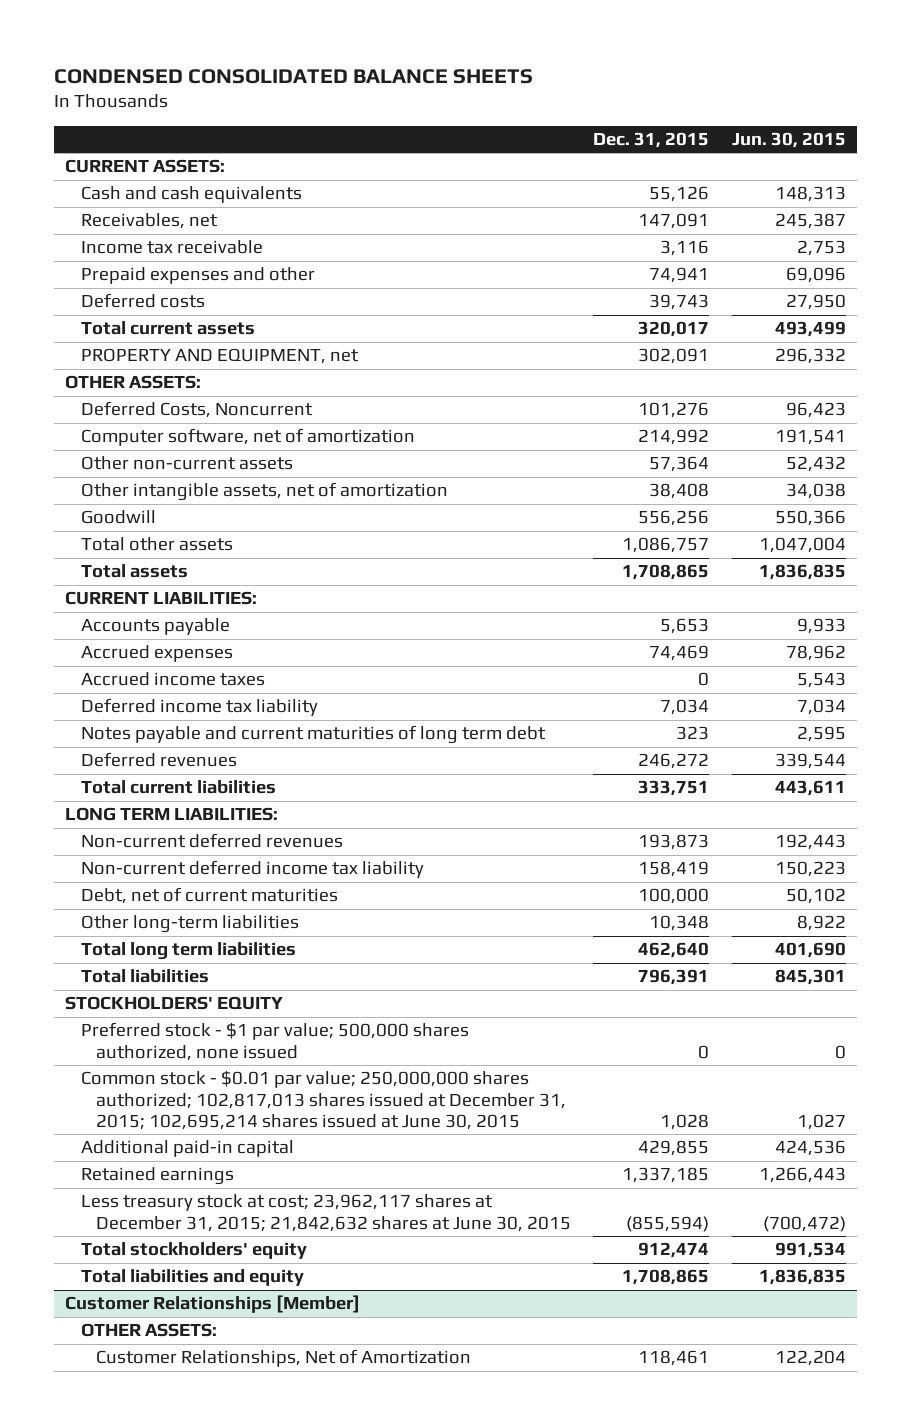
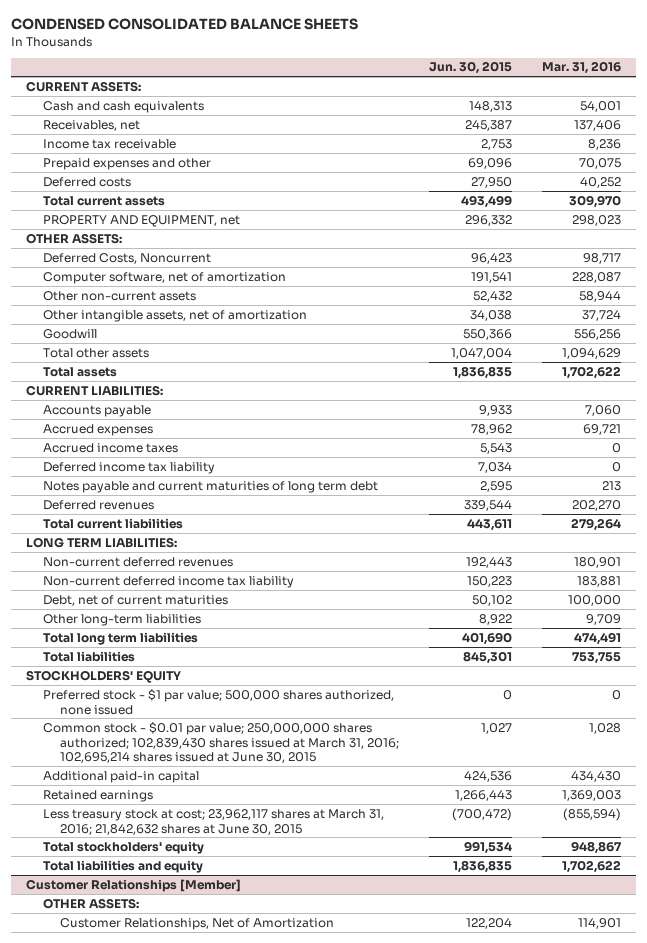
[593,132,710,149] Dec. 31, 2015 -> none
none -> [542,61,622,75] Mar. 31, 2016
[80,1070,566,1130] Common stock - $0.01 par value; 250,000,000 shares authorized; 102,817,013 shares issued at December 31, 2015; 102,695,214 shares issued at June 30, 2015 -> [43,721,400,764] Common stock - $0.01 par value; 250,000,000 shares authorized; 102,839,430 shares issued at March 31, 2016; 102,695,214 shares issued at June 30, 2015
[80,1194,571,1232] Less treasury stock at cost; 23,962,117 shares at December 31, 2015; 21,842,632 shares at June 30, 2015 -> [43,808,385,835] Less treasury stock at cost; 23,962,117 shares at March 31, 2016; 21,842,632 shares at June 30, 2015

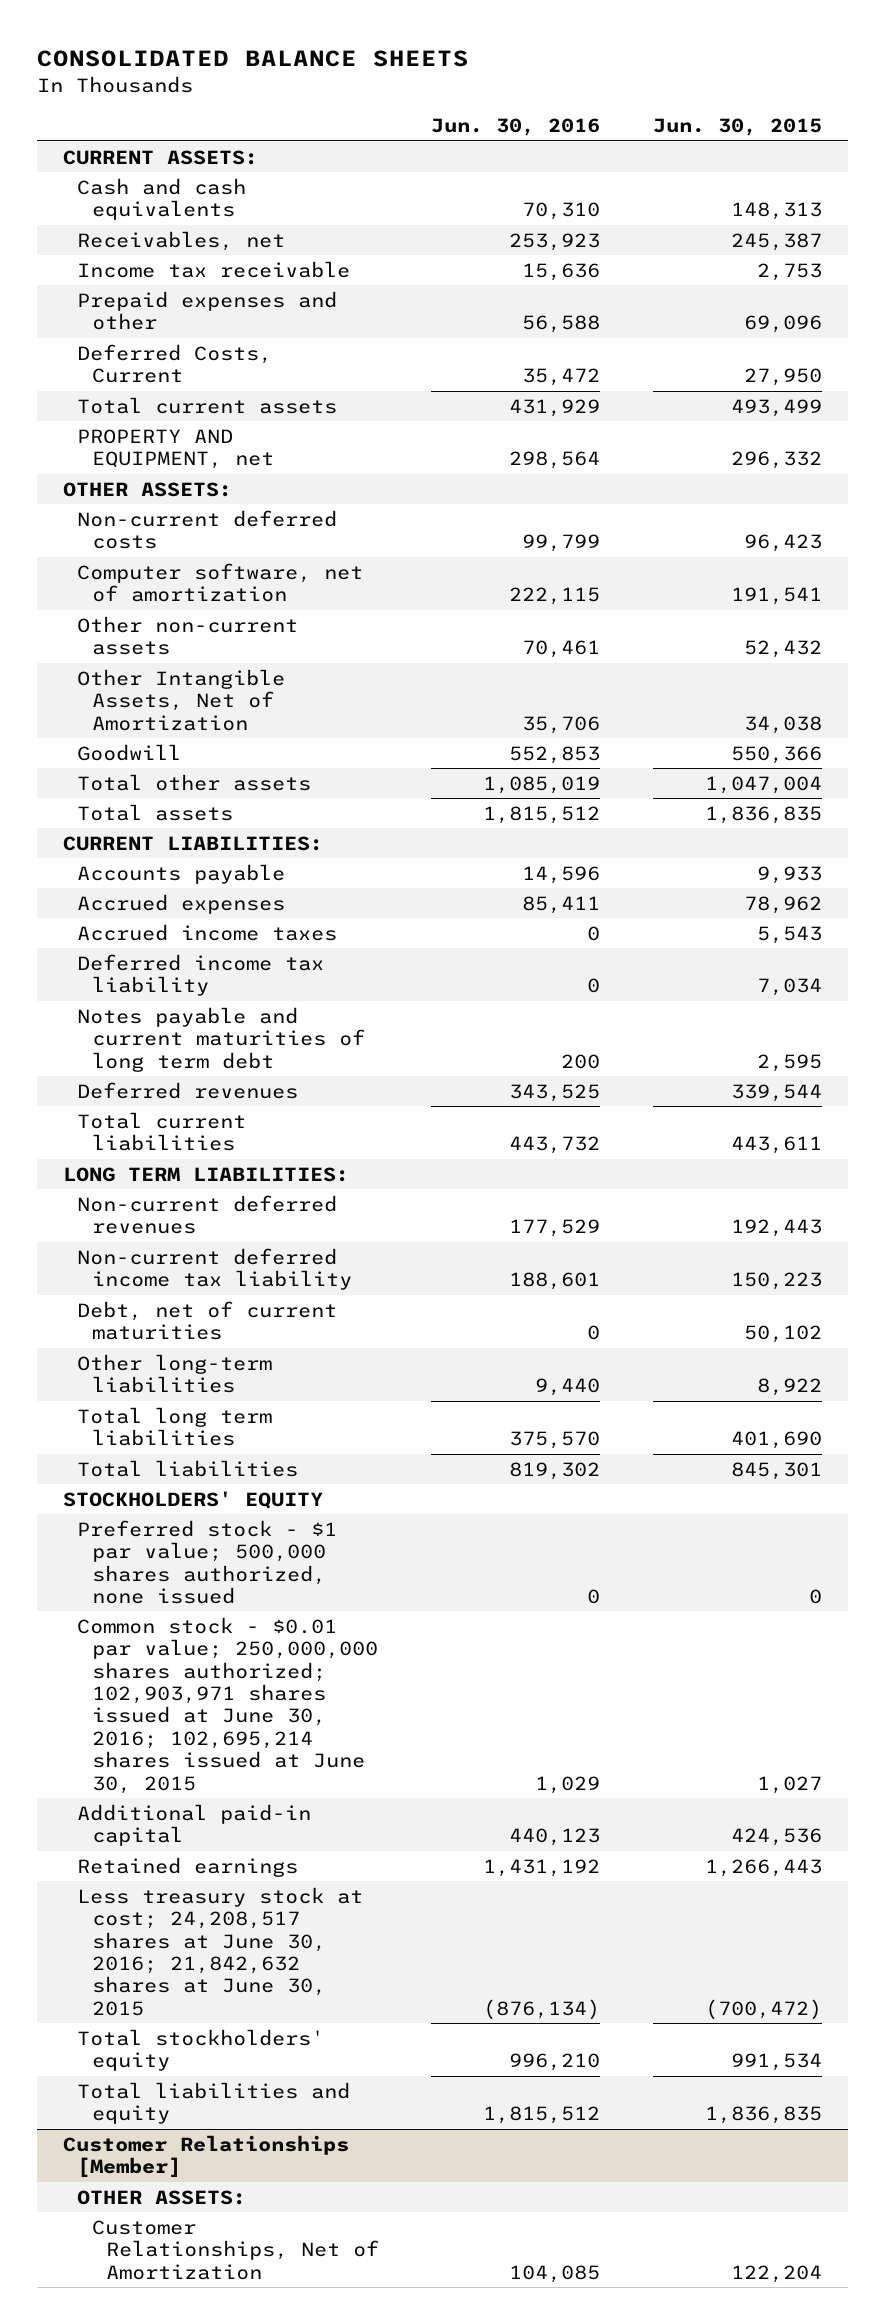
[10,18,358,31] CONDENSED CONSOLIDATED BALANCE SHEETS -> [36,50,469,68] CONSOLIDATED BALANCE SHEETS
[542,61,622,75] Mar. 31, 2016 -> none
none -> [431,118,601,137] Jun. 30, 2016
[43,176,132,187] Deferred costs -> [77,343,273,384] Deferred Costs, Current
[43,252,212,264] Deferred Costs, Noncurrent -> [77,509,338,550] Non-current deferred costs
[43,309,308,322] Other intangible assets, net of amortization -> [77,668,286,731] Other Intangible Assets, Net of Amortization
[43,721,400,764] Common stock - $0.01 par value; 250,000,000 shares authorized; 102,839,430 shares issued at March 31, 2016; 102,695,214 shares issued at June 30, 2015 -> [77,1616,378,1794] Common stock - $0.01 par value; 250,000,000 shares authorized; 102,903,971 shares issued at June 30, 2016; 102,695,214 shares issued at June 30, 2015
[43,808,385,835] Less treasury stock at cost; 23,962,117 shares at March 31, 2016; 21,842,632 shares at June 30, 2015 -> [77,1886,364,2016] Less treasury stock at cost; 24,208,517 shares at June 30, 2016; 21,842,632 shares at June 30, 2015

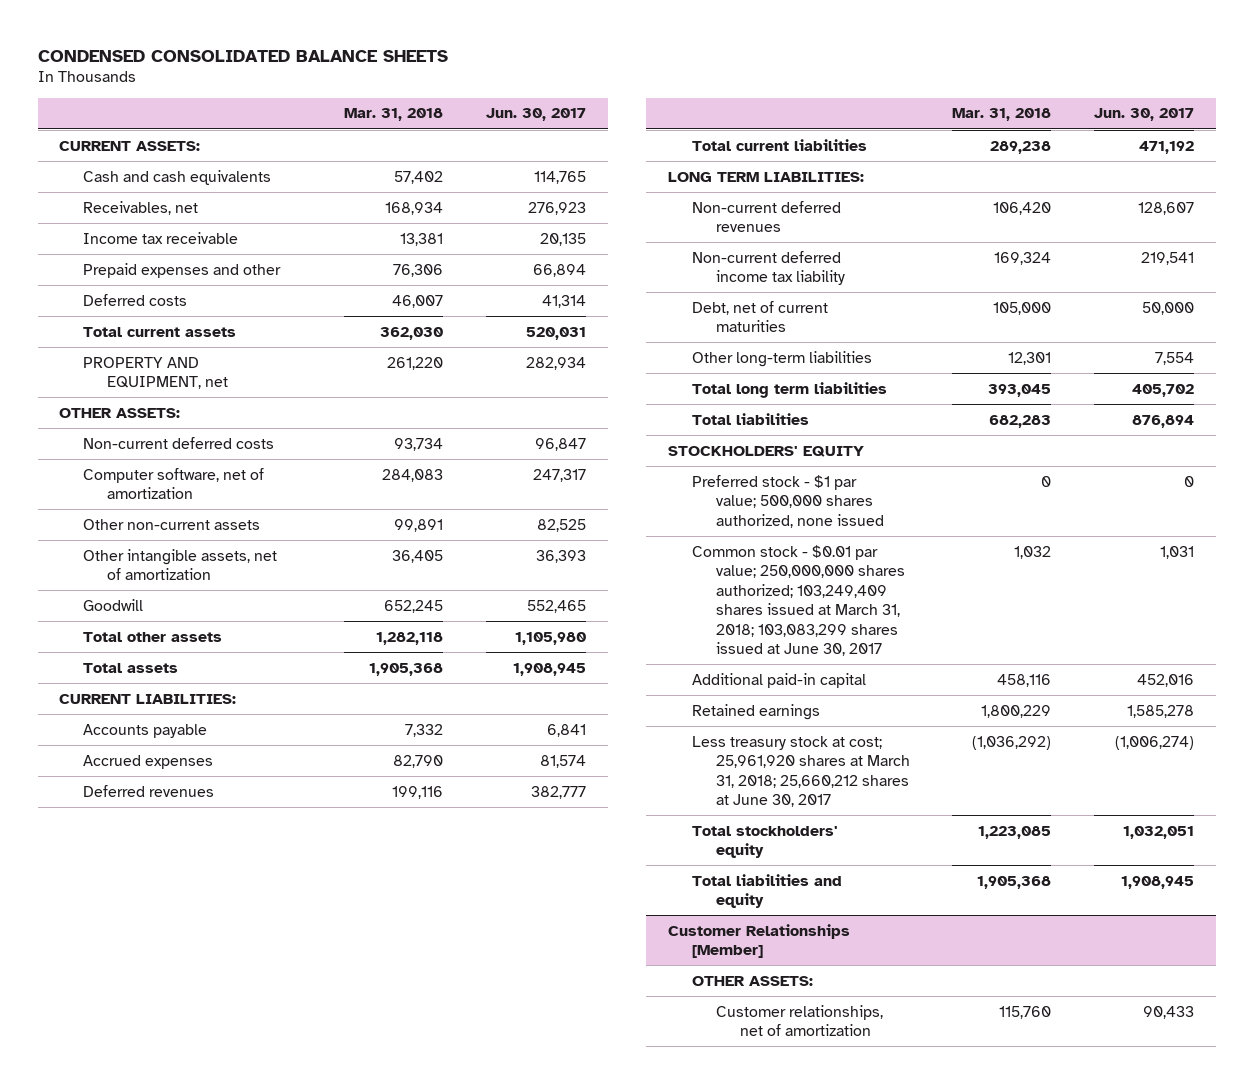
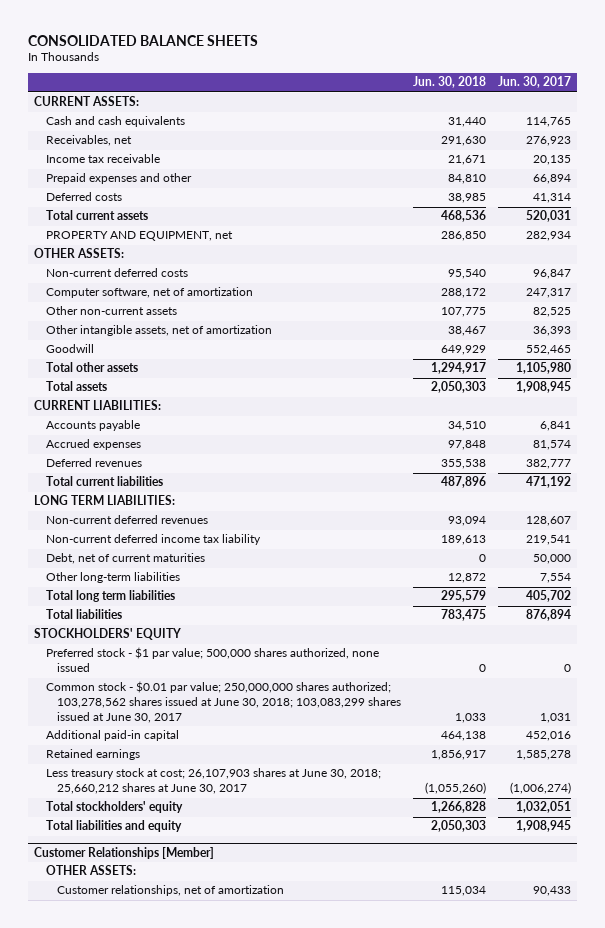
[37,49,448,62] CONDENSED CONSOLIDATED BALANCE SHEETS -> [27,34,258,46] CONSOLIDATED BALANCE SHEETS
[344,108,444,122] Mar. 31, 2018 -> none
none -> [413,76,487,89] Jun. 30, 2018
[691,544,905,656] Common stock - $0.01 par value; 250,000,000 shares authorized; 103,249,409 shares issued at March 31, 2018; 103,083,299 shares issued at June 30, 2017 -> [45,681,402,724] Common stock - $0.01 par value; 250,000,000 shares authorized; 103,278,562 shares issued at June 30, 2018; 103,083,299 shares issued at June 30, 2017
[691,735,910,808] Less treasury stock at cost; 25,961,920 shares at March 31, 2018; 25,660,212 shares at June 30, 2017 -> [45,768,381,795] Less treasury stock at cost; 26,107,903 shares at June 30, 2018; 25,660,212 shares at June 30, 2017

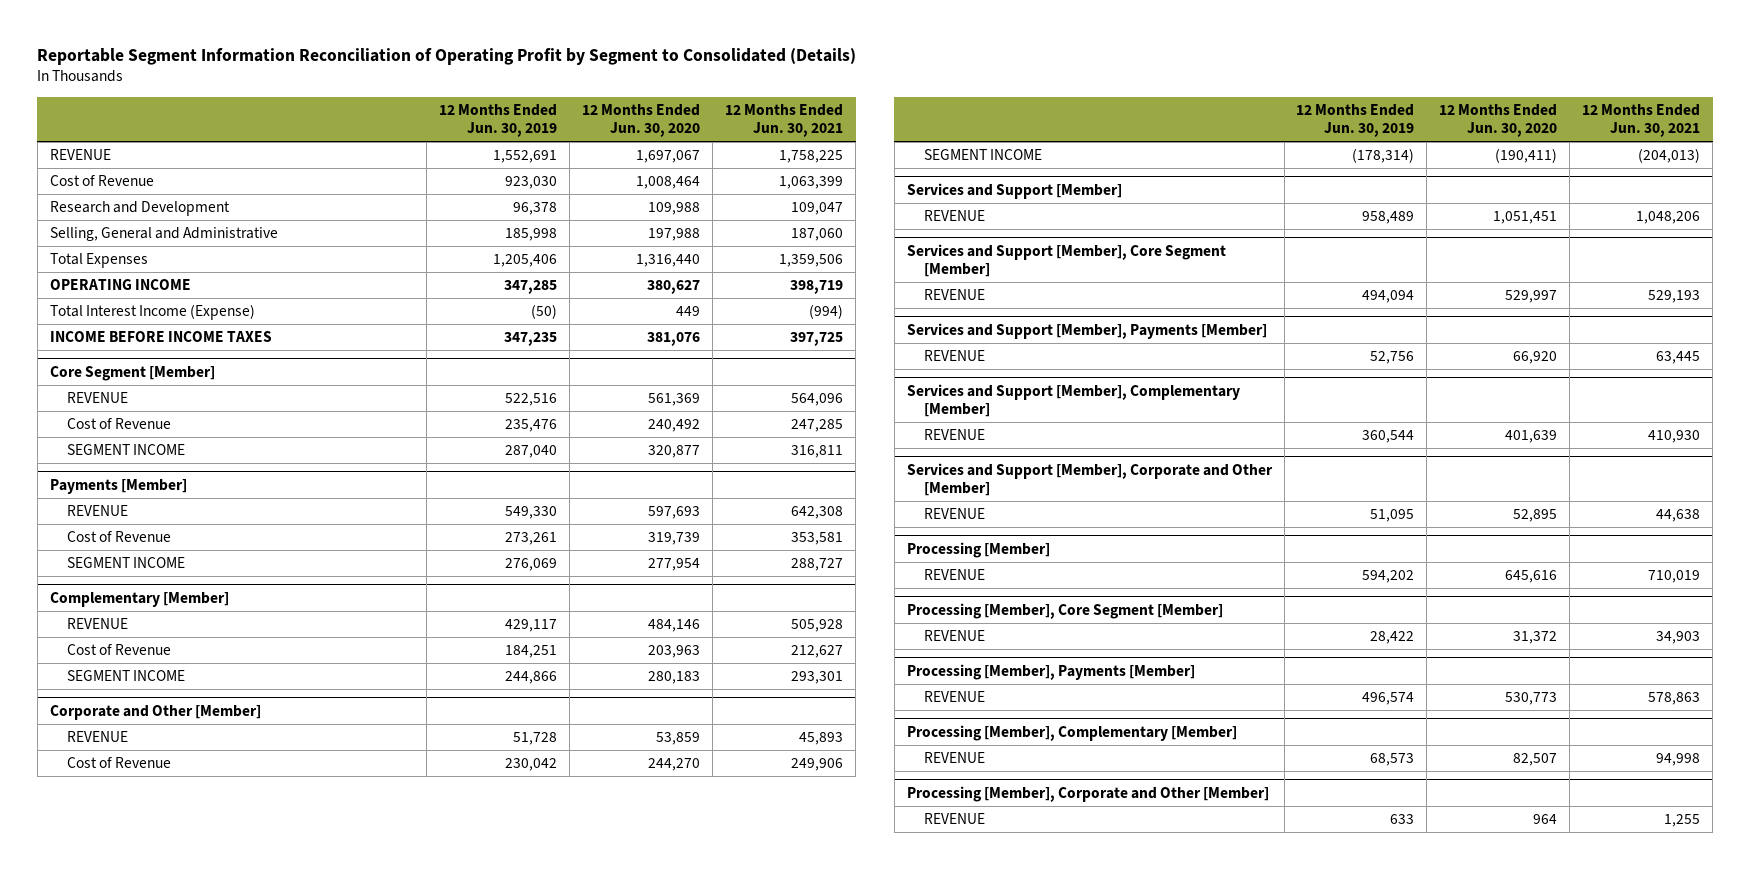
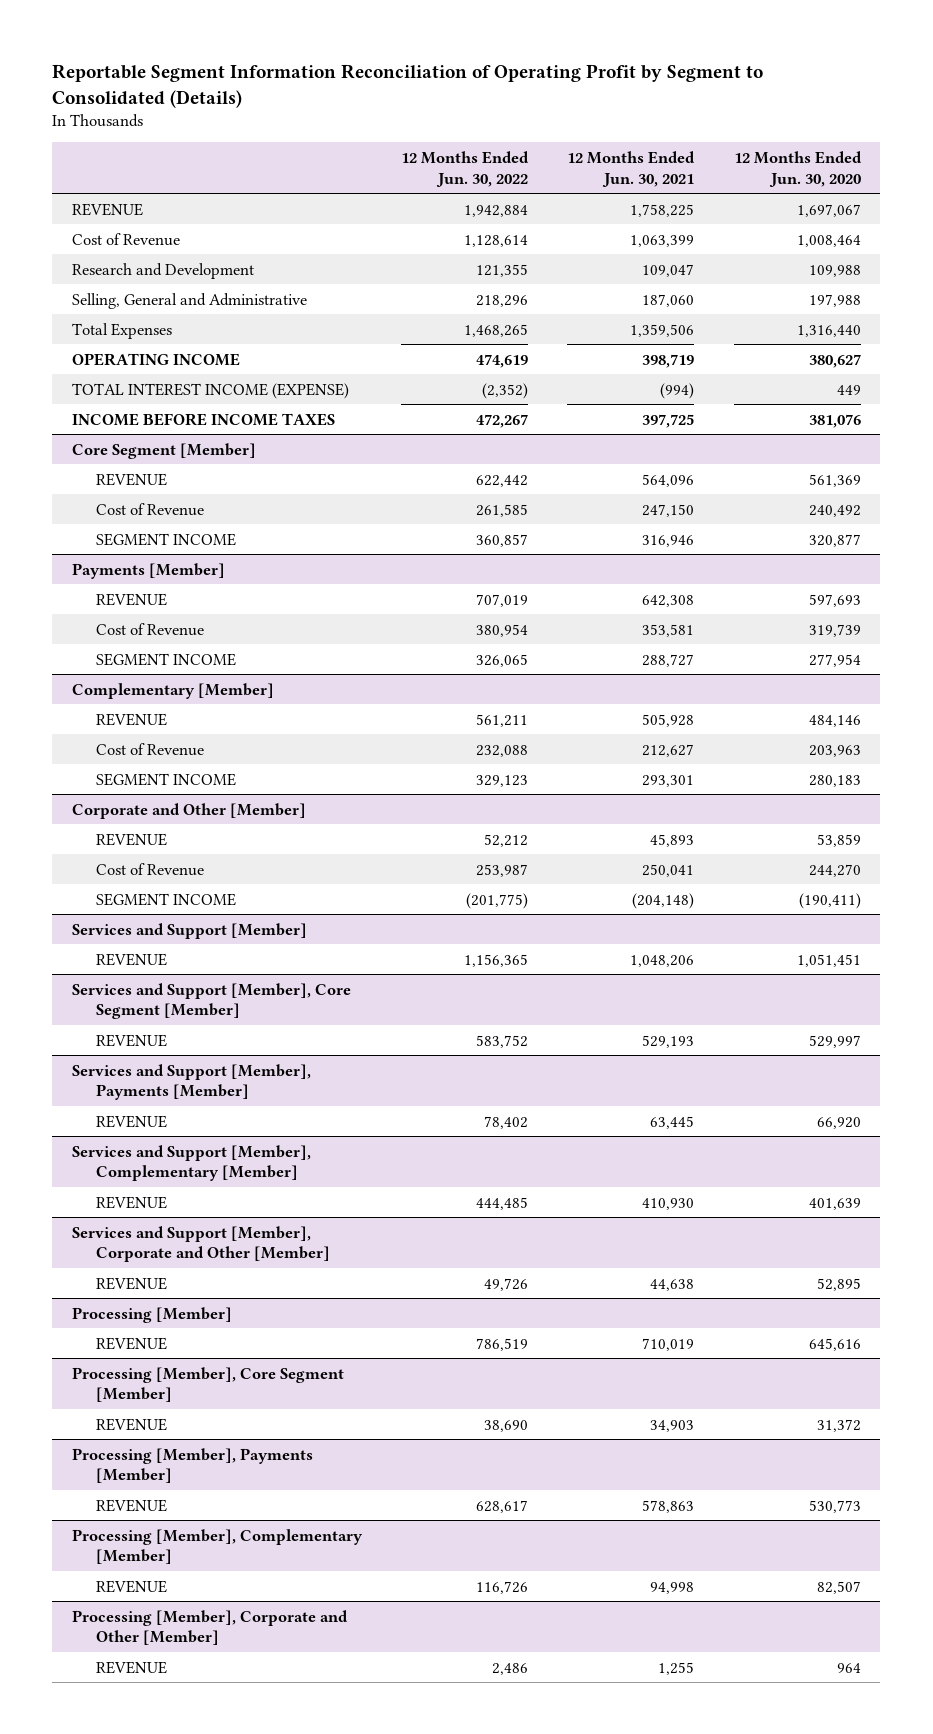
[439,104,558,137] 12 Months Ended Jun. 30, 2019 -> none
none -> [401,150,530,187] 12 Months Ended Jun. 30, 2022
[49,304,255,321] Total Interest Income (Expense) -> [71,382,349,399] TOTAL INTEREST INCOME (EXPENSE)
[791,419,844,433] 247,285 -> [642,503,695,517] 247,150
[791,445,844,459] 316,811 -> [642,534,695,547] 316,946
[791,758,844,772] 249,906 -> [642,863,695,877] 250,041
[1638,148,1701,164] (204,013) -> [632,892,695,909] (204,148)

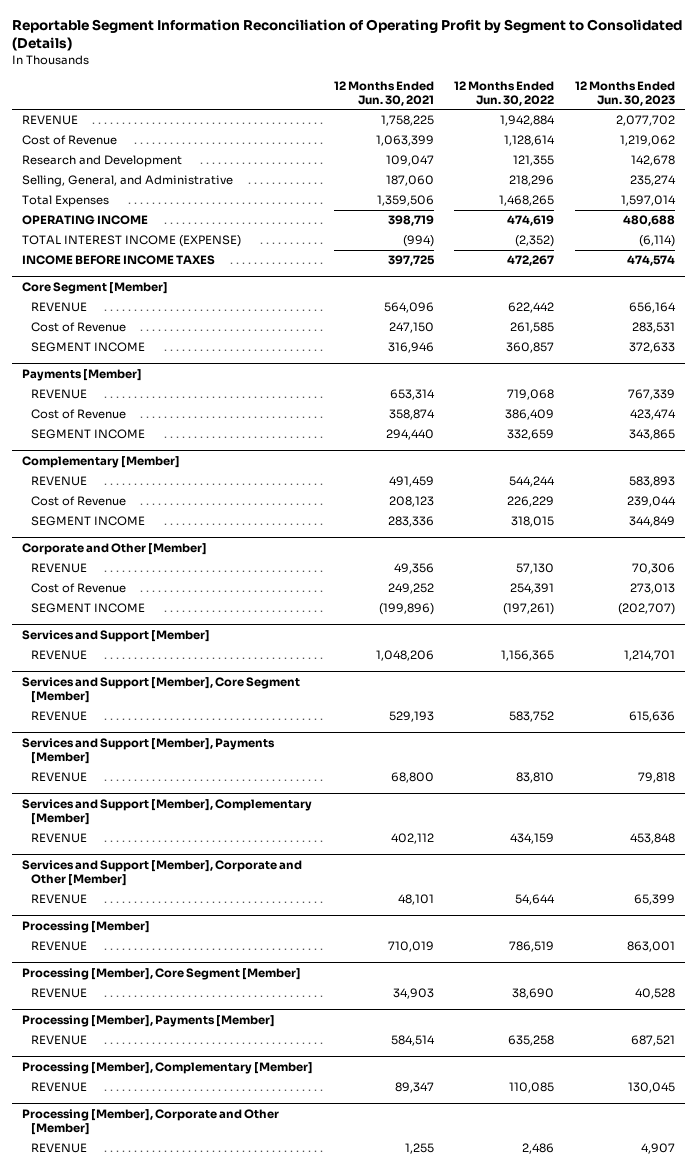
[733,150,862,187] 12 Months Ended Jun. 30, 2020 -> none
none -> [574,80,675,106] 12 Months Ended Jun. 30, 2023
[71,292,307,309] Selling, General and Administrative -> [22,175,234,188] Selling, General, and Administrative
[476,593,529,607] 707,019 -> [507,389,555,401] 719,068
[642,594,695,607] 642,308 -> [389,389,435,401] 653,314
[476,623,529,637] 380,954 -> [505,409,555,421] 386,409
[642,623,695,637] 353,581 -> [388,409,435,421] 358,874
[476,653,529,667] 326,065 -> [507,429,555,441] 332,659
[642,653,695,667] 288,727 -> [385,429,434,441] 294,440
[476,713,529,727] 561,211 -> [509,476,556,488] 544,244
[642,713,695,727] 505,928 -> [388,476,434,488] 491,459
[476,744,529,757] 232,088 -> [507,496,555,508] 226,229
[642,743,695,757] 212,627 -> [388,496,434,508] 208,123
[476,774,529,787] 329,123 -> [511,516,555,528] 318,015
[642,774,695,787] 293,301 -> [387,516,434,528] 283,336
[484,833,529,847] 52,212 -> [516,563,555,575] 57,130
[650,833,695,847] 45,893 -> [393,563,434,575] 49,356
[476,863,529,877] 253,987 -> [510,583,555,595] 254,391
[642,863,695,877] 250,041 -> [387,583,434,595] 249,252
[466,892,529,909] (201,775) -> [503,603,555,616] (197,261)
[632,892,695,909] (204,148) -> [378,603,434,616] (199,896)
[484,1115,529,1129] 78,402 -> [516,772,555,784] 83,810
[650,1115,695,1129] 63,445 -> [390,772,434,784] 68,800
[476,1196,529,1210] 444,485 -> [510,833,555,845] 434,159
[642,1197,695,1210] 410,930 -> [390,833,434,845] 402,112
[484,1277,529,1291] 49,726 -> [515,894,556,906] 54,644
[650,1278,695,1291] 44,638 -> [397,894,434,906] 48,101
[476,1499,529,1513] 628,617 -> [508,1035,555,1047] 635,258
[642,1499,695,1513] 578,863 -> [390,1035,435,1047] 584,514
[476,1580,529,1594] 116,726 -> [509,1082,555,1094] 110,085
[650,1581,695,1594] 94,998 -> [394,1082,434,1094] 89,347

